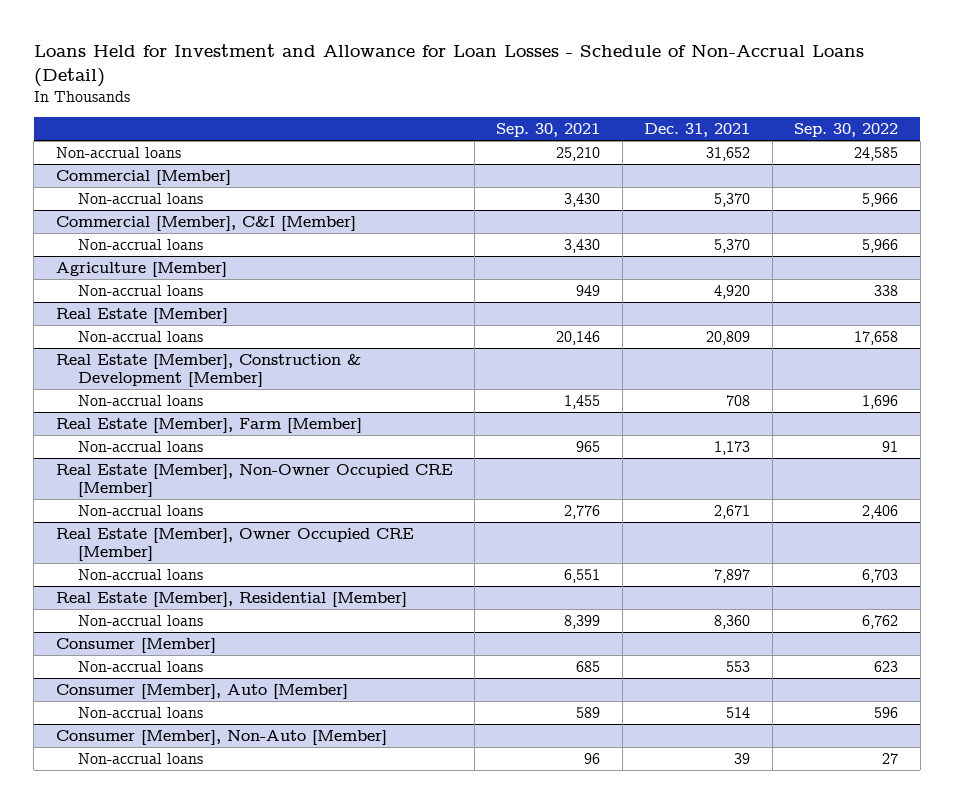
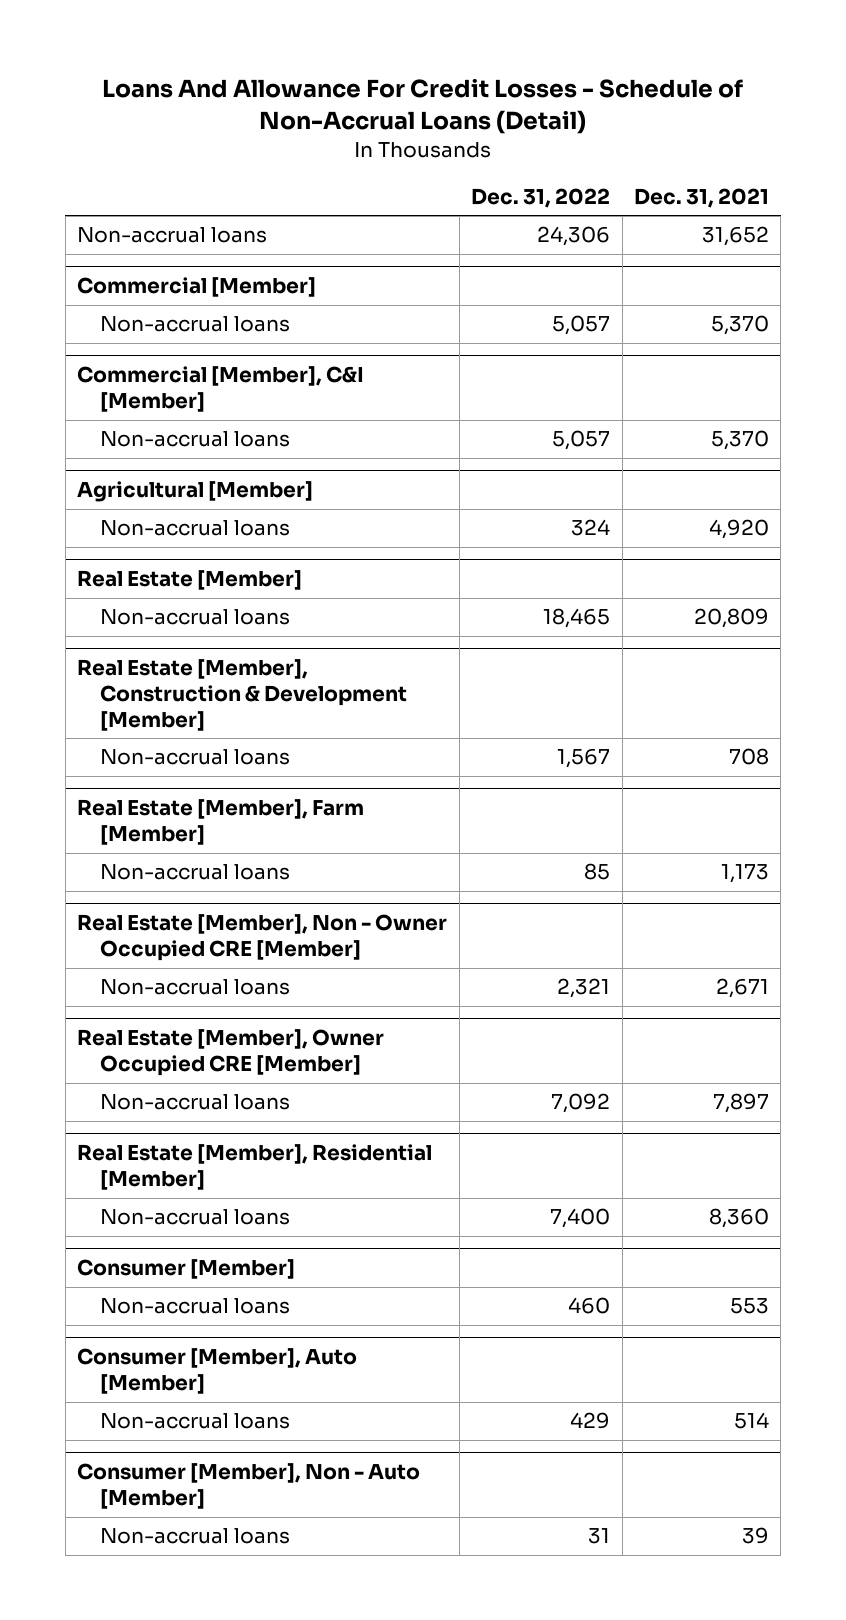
[33,44,864,88] Loans Held for Investment and Allowance for Loan Losses - Schedule of Non-Accrual Loans (Detail) -> [102,78,744,134] Loans And Allowance For Credit Losses - Schedule of Non-Accrual Loans (Detail)
[496,123,601,138] Sep. 30, 2021 -> none
[794,123,899,138] Sep. 30, 2022 -> none
none -> [471,187,611,208] Dec. 31, 2022
[55,261,227,277] Agriculture [Member] -> [77,481,314,503] Agricultural [Member]
[55,463,453,497] Real Estate [Member], Non-Owner Occupied CRE [Member] -> [77,914,448,962] Real Estate [Member], Non - Owner Occupied CRE [Member]
[55,729,387,745] Consumer [Member], Non-Auto [Member] -> [77,1463,421,1510] Consumer [Member], Non - Auto [Member]

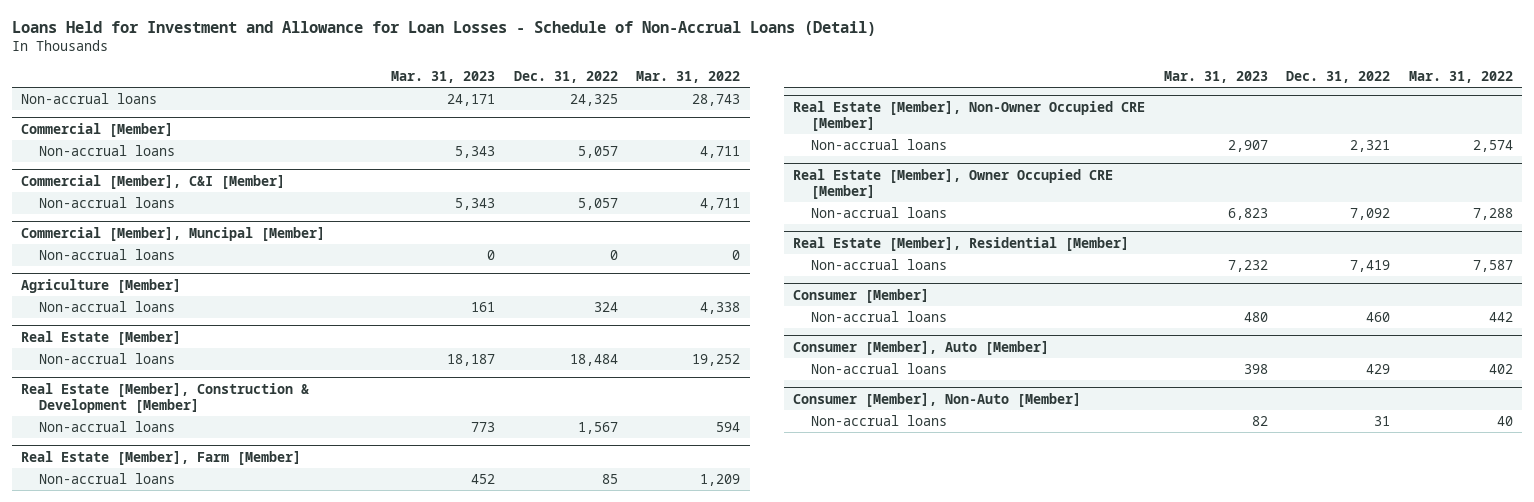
[102,78,744,134] Loans And Allowance For Credit Losses - Schedule of Non-Accrual Loans (Detail) -> [11,20,876,36] Loans Held for Investment and Allowance for Loan Losses - Schedule of Non-Accrual Loans (Detail)
[633,187,769,208] Dec. 31, 2021 -> none
none -> [391,71,496,84] Mar. 31, 2023
none -> [636,71,741,84] Mar. 31, 2022
[537,226,611,247] 24,306 -> [569,94,618,107] 24,325
none -> [21,227,326,242] Commercial [Member], Muncipal [Member]
none -> [38,249,175,261] Non-accrual loans
[77,481,314,503] Agricultural [Member] -> [21,279,182,294] Agriculture [Member]
[543,608,611,629] 18,465 -> [569,354,618,367] 18,484
[77,914,448,962] Real Estate [Member], Non - Owner Occupied CRE [Member] -> [793,101,1146,132] Real Estate [Member], Non-Owner Occupied CRE [Member]
[550,1208,611,1229] 7,400 -> [1350,260,1391,273] 7,419
[77,1463,421,1510] Consumer [Member], Non - Auto [Member] -> [793,393,1082,408] Consumer [Member], Non-Auto [Member]

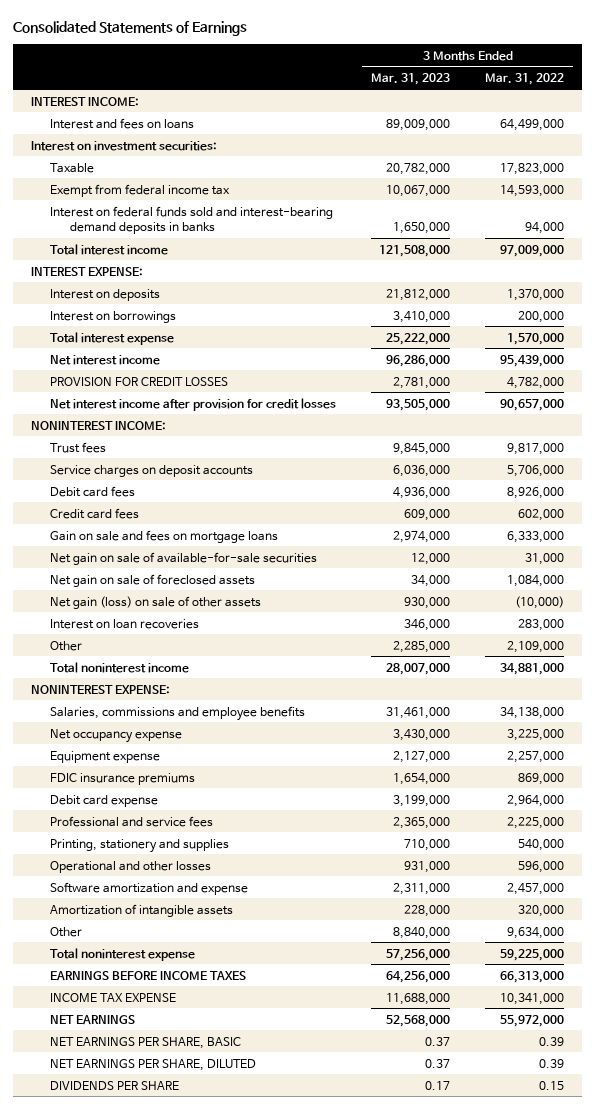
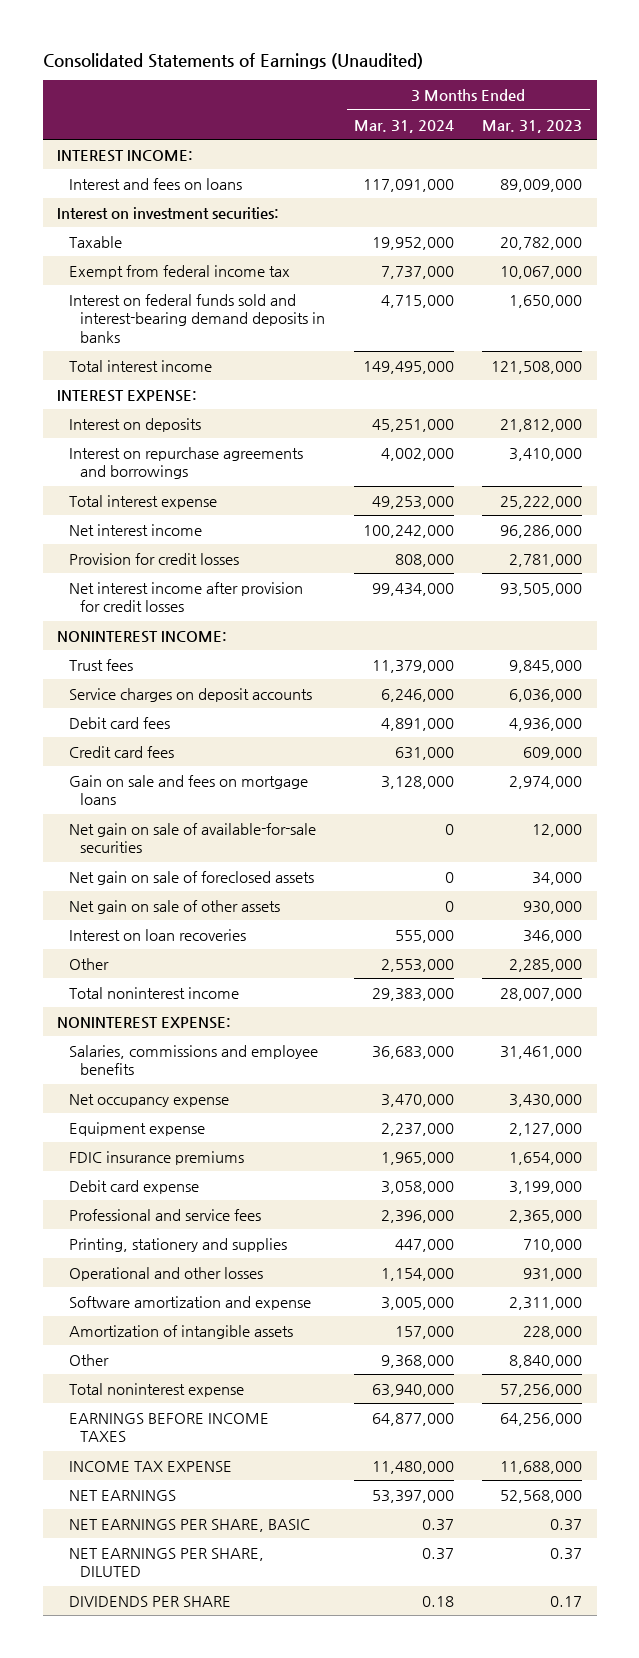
[13,21,248,37] Consolidated Statements of Earnings -> [42,52,423,69] Consolidated Statements of Earnings (Unaudited)
[485,73,565,86] Mar. 31, 2022 -> none
none -> [353,119,454,133] Mar. 31, 2024
[50,310,177,323] Interest on borrowings -> [68,446,303,480] Interest on repurchase agreements and borrowings
[50,376,229,386] PROVISION FOR CREDIT LOSSES -> [68,552,239,565] Provision for credit losses
[50,595,262,609] Net gain (loss) on sale of other assets -> [68,899,280,914] Net gain on sale of other assets

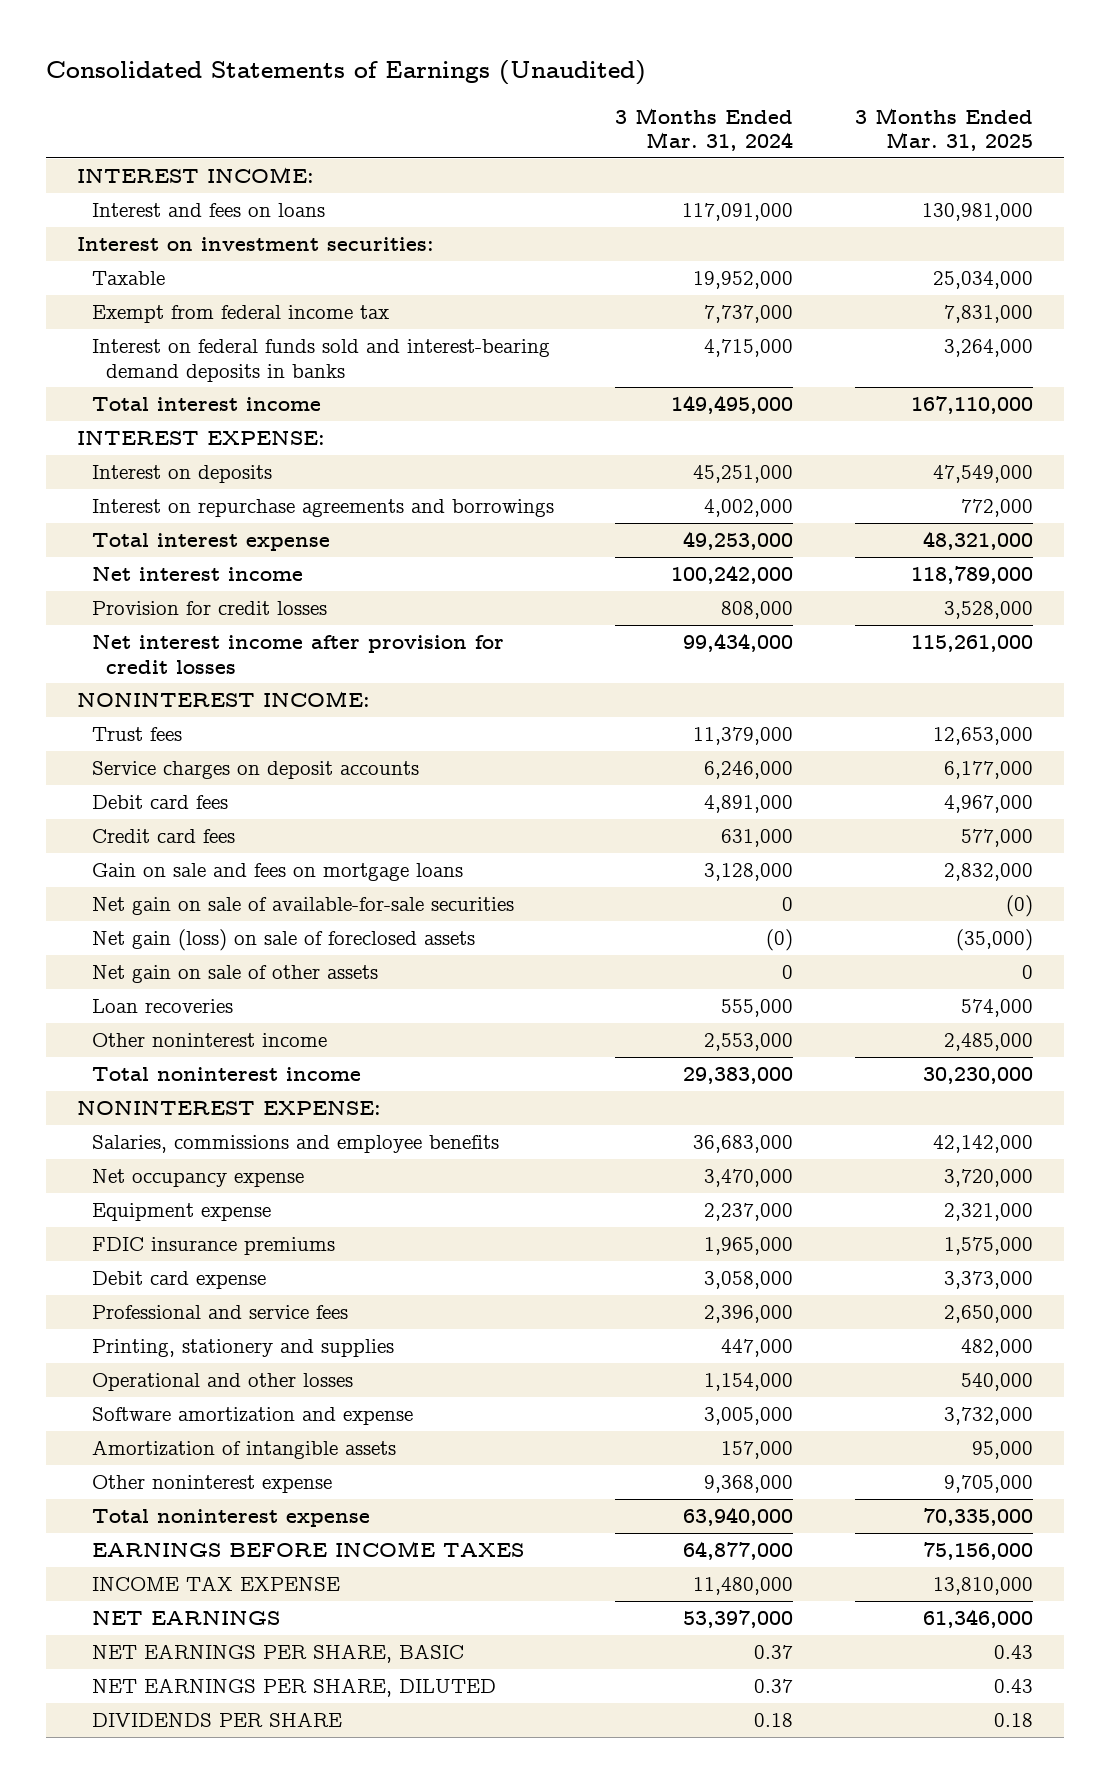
[482,119,583,133] Mar. 31, 2023 -> none
none -> [854,107,1033,151] 3 Months Ended Mar. 31, 2025
[68,870,314,885] Net gain on sale of foreclosed assets -> [91,929,475,952] Net gain (loss) on sale of foreclosed assets
[444,871,454,883] 0 -> [766,929,794,952] (0)
[68,928,246,941] Interest on loan recoveries -> [91,999,233,1014] Loan recoveries
[68,957,109,970] Other -> [91,1033,327,1048] Other noninterest income
[68,1353,109,1366] Other -> [91,1475,332,1494] Other noninterest expense

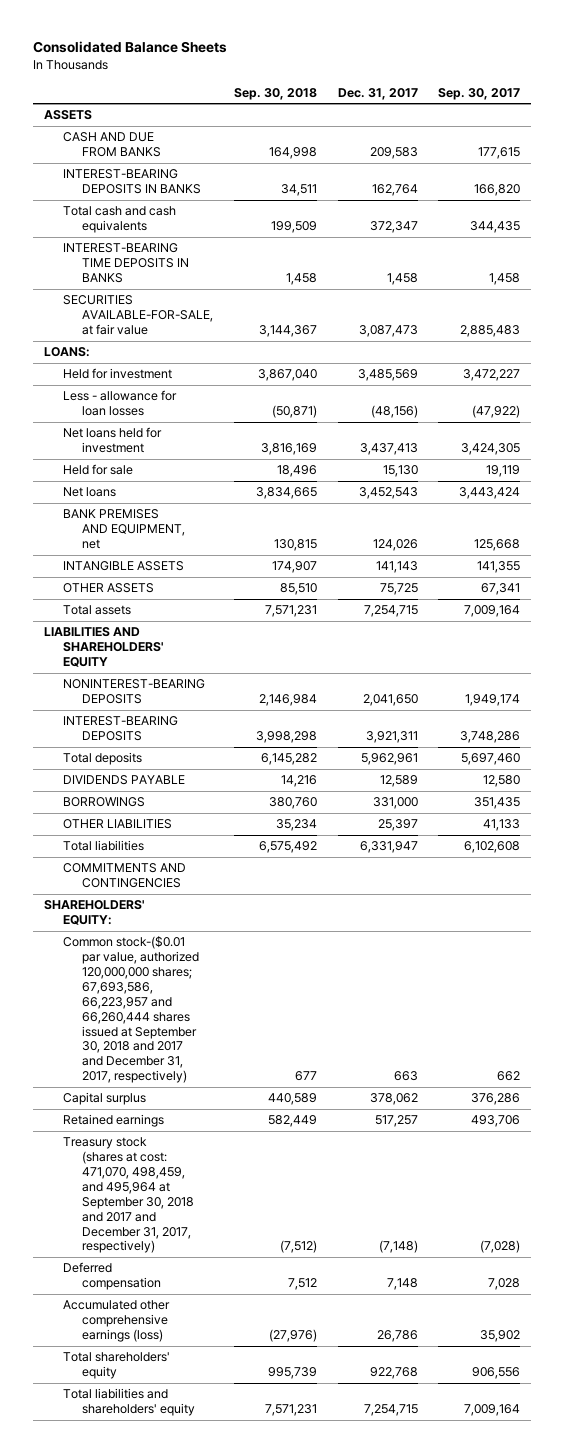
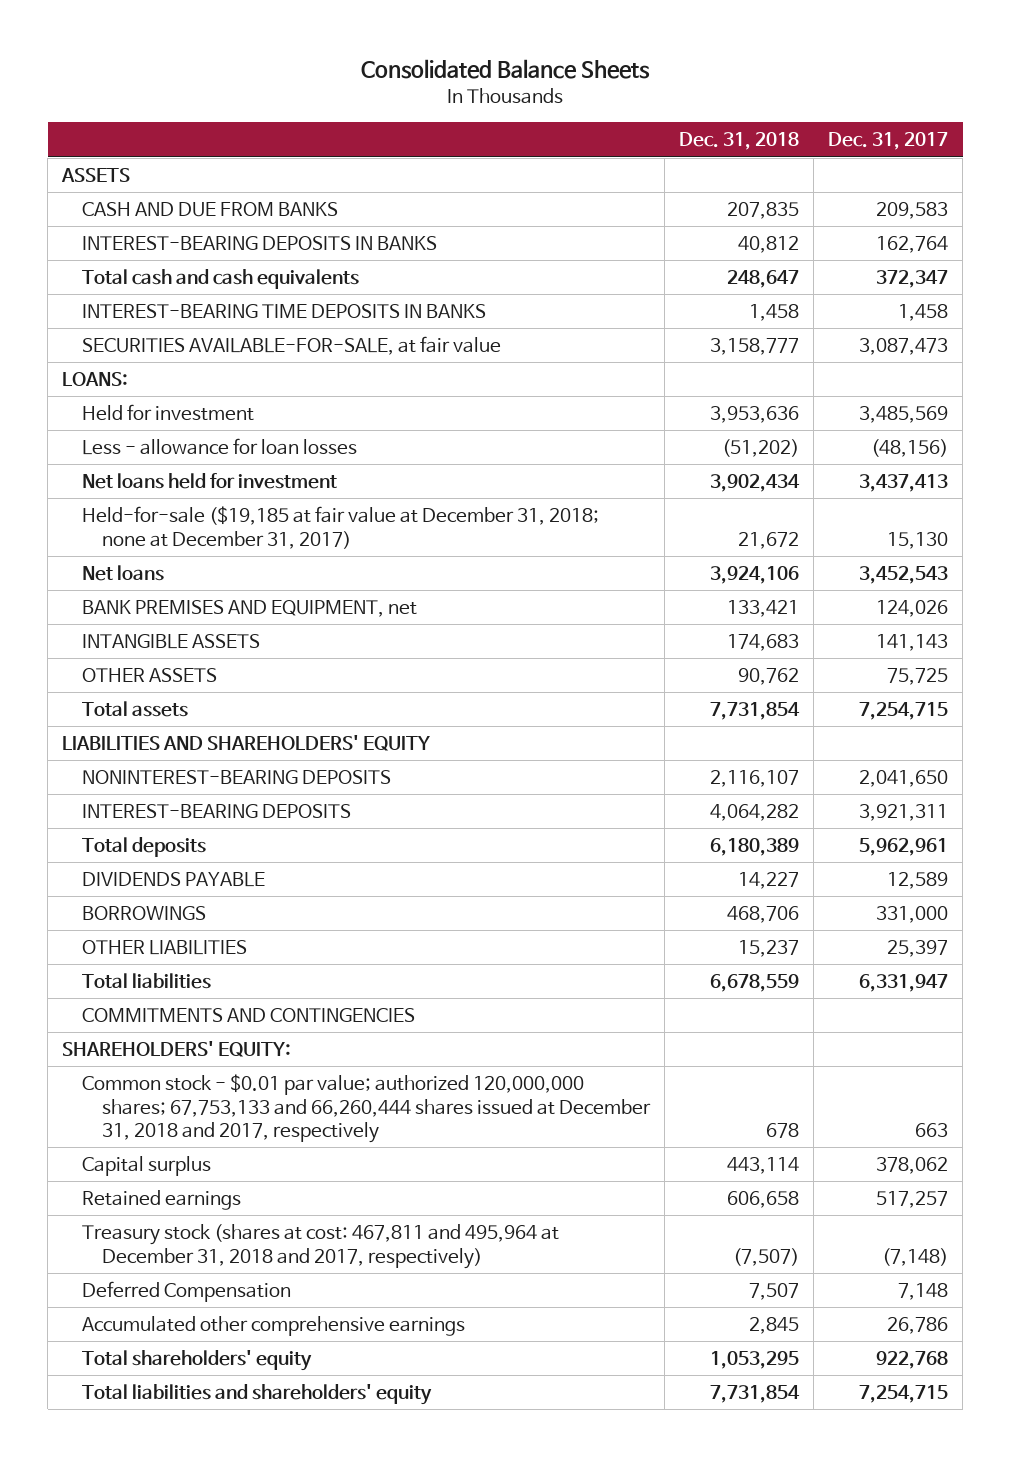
[234,87,318,100] Sep. 30, 2018 -> none
[438,87,521,100] Sep. 30, 2017 -> none
none -> [678,132,799,151] Dec. 31, 2018
[63,464,134,476] Held for sale -> [81,506,599,549] Held-for-sale ($19,185 at fair value at December 31, 2018; none at December 31, 2017)
[63,936,200,1084] Common stock-($0.01 par value, authorized 120,000,000 shares; 67,693,586, 66,223,957 and 66,260,444 shares issued at September 30, 2018 and 2017 and December 31, 2017, respectively) -> [81,1074,651,1144] Common stock - $0.01 par value; authorized 120,000,000 shares; 67,753,133 and 66,260,444 shares issued at December 31, 2018 and 2017, respectively
[63,1137,195,1254] Treasury stock (shares at cost: 471,070, 498,459, and 495,964 at September 30, 2018 and 2017 and December 31, 2017, respectively) -> [81,1224,559,1269] Treasury stock (shares at cost: 467,811 and 495,964 at December 31, 2018 and 2017, respectively)
[63,1262,162,1291] Deferred compensation -> [81,1281,291,1303] Deferred Compensation
[63,1300,171,1343] Accumulated other comprehensive earnings (loss) -> [81,1316,465,1337] Accumulated other comprehensive earnings

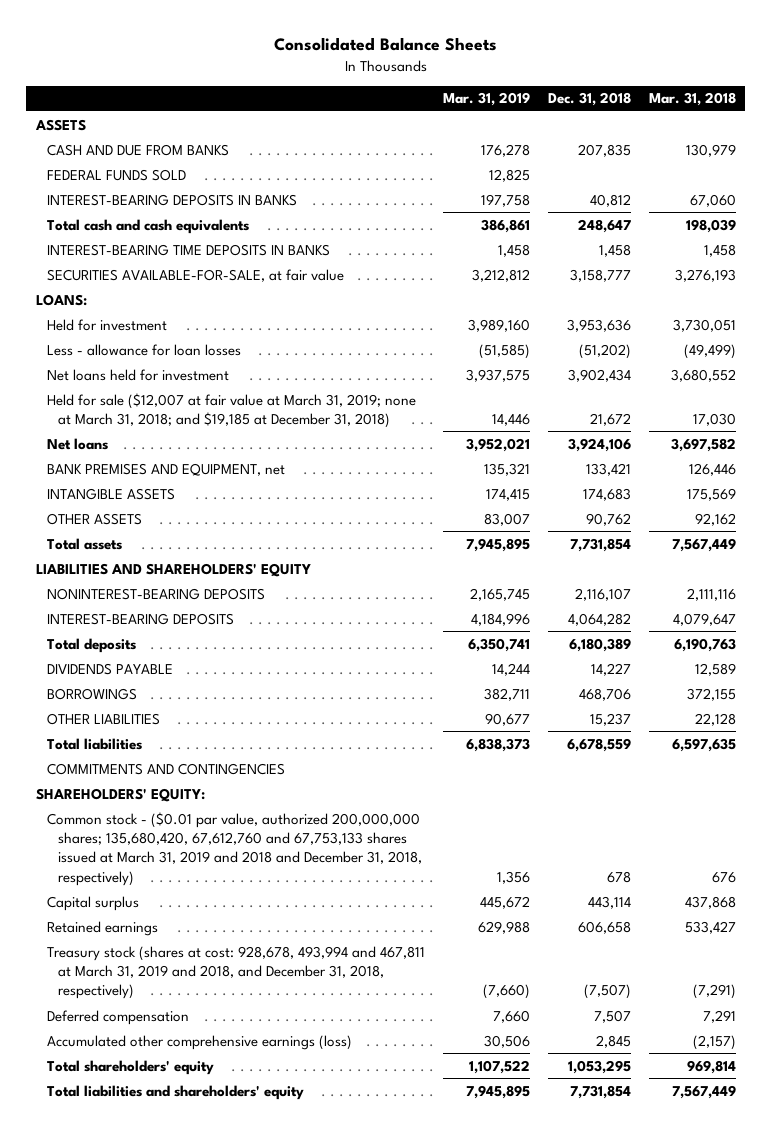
[827,132,948,151] Dec. 31, 2017 -> none
none -> [442,92,530,107] Mar. 31, 2019
none -> [649,92,737,107] Mar. 31, 2018
none -> [46,168,186,181] FEDERAL FUNDS SOLD
[81,506,599,549] Held-for-sale ($19,185 at fair value at December 31, 2018; none at December 31, 2017) -> [46,392,416,428] Held for sale ($12,007 at fair value at March 31, 2019; none at March 31, 2018; and $19,185 at December 31, 2018)
[81,1074,651,1144] Common stock - $0.01 par value; authorized 120,000,000 shares; 67,753,133 and 66,260,444 shares issued at December 31, 2018 and 2017, respectively -> [46,811,423,886] Common stock - ($0.01 par value, authorized 200,000,000 shares; 135,680,420, 67,612,760 and 67,753,133 shares issued at March 31, 2019 and 2018 and December 31, 2018, respectively)
[81,1224,559,1269] Treasury stock (shares at cost: 467,811 and 495,964 at December 31, 2018 and 2017, respectively) -> [46,945,425,1000] Treasury stock (shares at cost: 928,678, 493,994 and 467,811 at March 31, 2019 and 2018, and December 31, 2018, respectively)
[81,1281,291,1303] Deferred Compensation -> [46,1009,189,1025] Deferred compensation
[81,1316,465,1337] Accumulated other comprehensive earnings -> [46,1034,352,1050] Accumulated other comprehensive earnings (loss)

